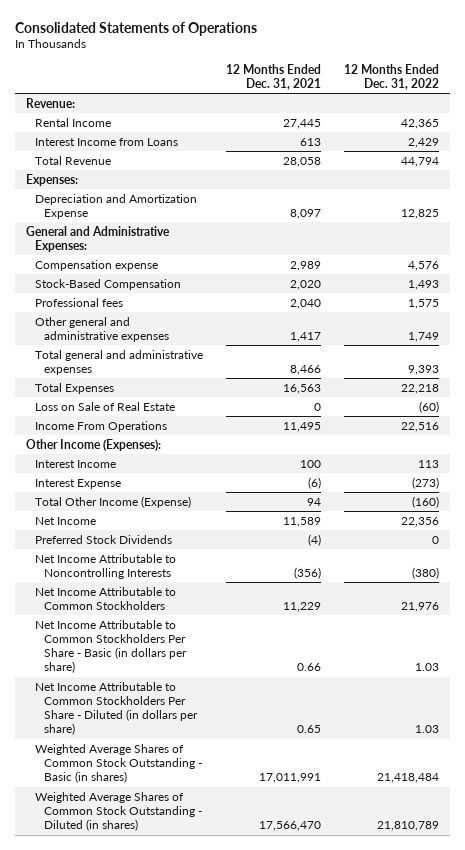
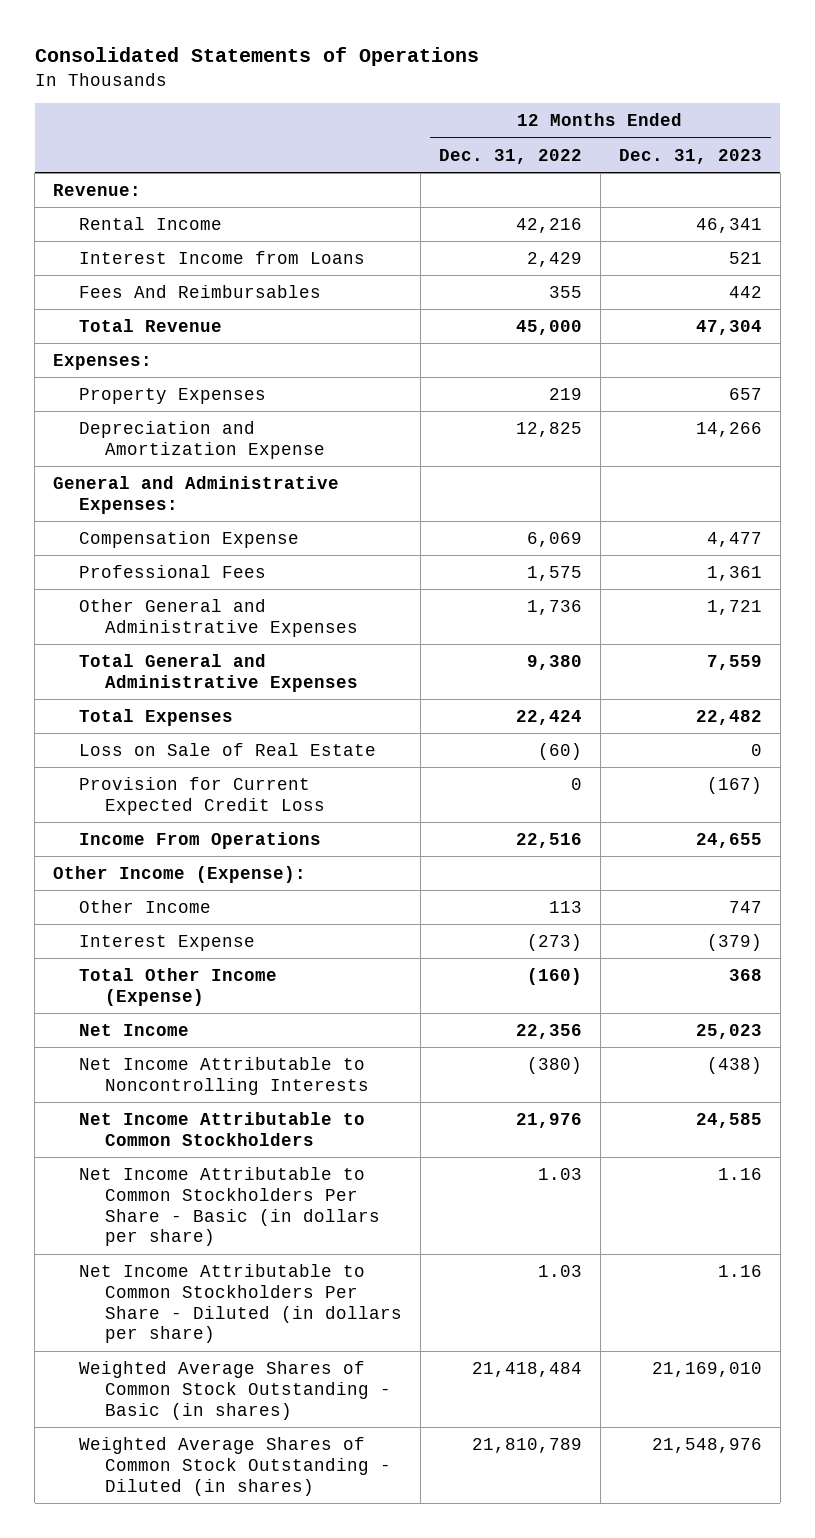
[225,63,321,90] 12 Months Ended Dec. 31, 2021 -> none
none -> [618,148,762,164] Dec. 31, 2023
[400,118,439,129] 42,365 -> [515,218,582,234] 42,216
none -> [78,285,321,299] Fees And Reimbursables
[400,156,439,167] 44,794 -> [515,320,582,336] 45,000
none -> [78,388,266,405] Property Expenses
[35,278,182,290] Stock-Based Compensation -> none
[35,259,159,271] Compensation expense -> [78,531,299,549] Compensation Expense
[407,260,439,271] 4,576 -> [526,532,582,548] 6,069
[35,297,124,307] Professional fees -> [78,565,266,579] Professional Fees
[35,316,169,342] Other general and administrative expenses -> [78,599,358,637] Other General and Administrative Expenses
[407,331,439,342] 1,749 -> [526,600,582,616] 1,736
[35,349,204,375] Total general and administrative expenses -> [78,654,358,692] Total General and Administrative Expenses
[407,364,439,375] 9,393 -> [526,655,582,671] 9,380
[400,383,439,394] 22,218 -> [515,710,582,726] 22,424
none -> [78,777,325,815] Provision for Current Expected Credit Loss
[26,438,162,451] Other Income (Expenses): -> [53,866,307,884] Other Income (Expense):
[35,459,117,468] Interest Income -> [78,900,211,914] Other Income
[35,534,173,544] Preferred Stock Dividends -> none

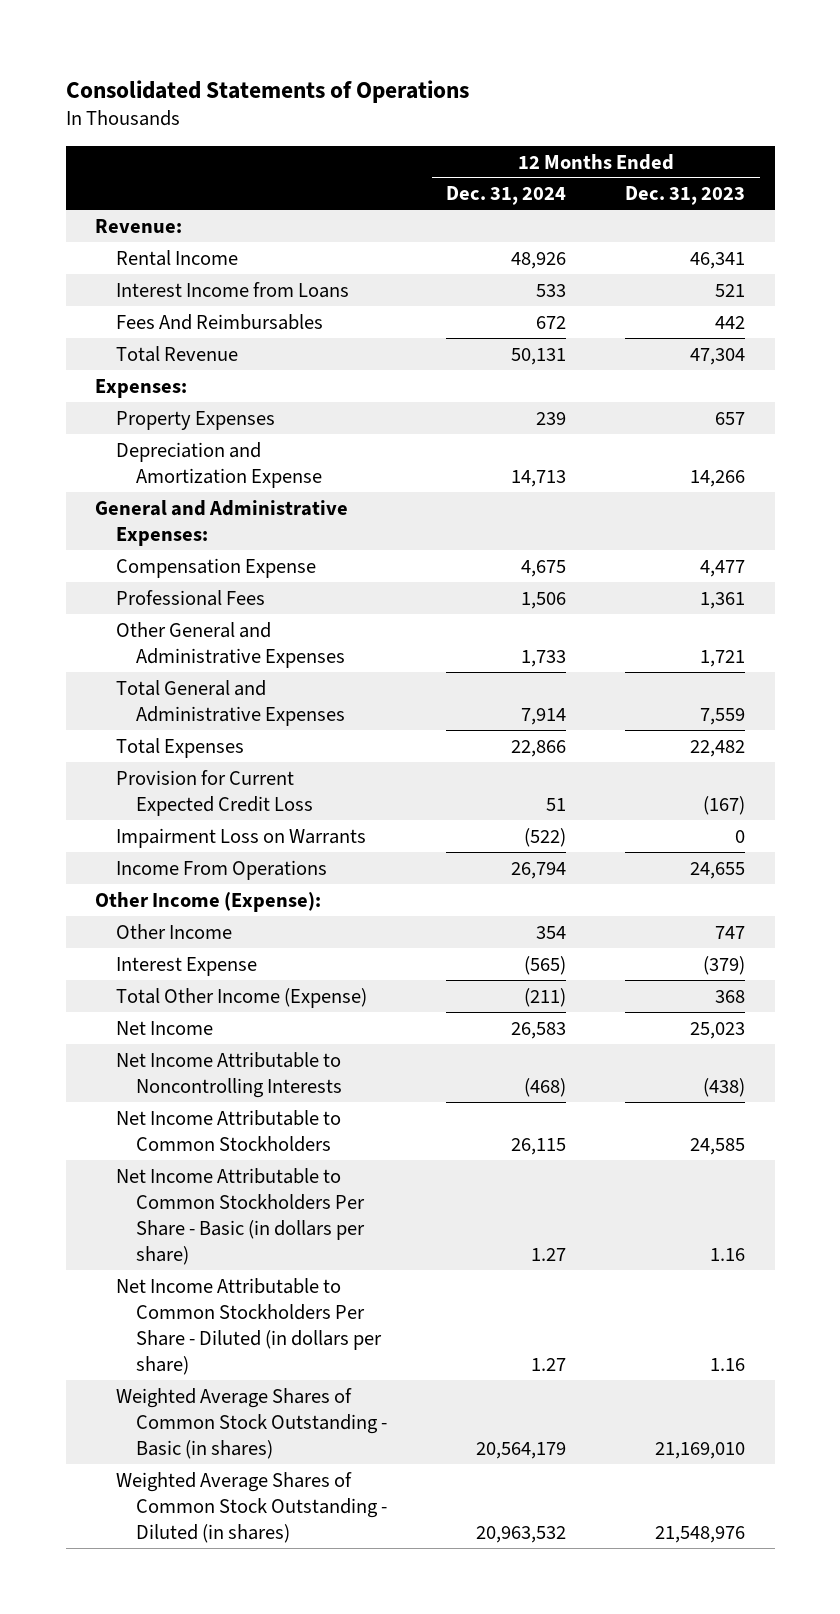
[438,148,582,164] Dec. 31, 2022 -> none
none -> [446,186,567,206] Dec. 31, 2024
[78,743,376,757] Loss on Sale of Real Estate -> none
none -> [115,827,366,848] Impairment Loss on Warrants

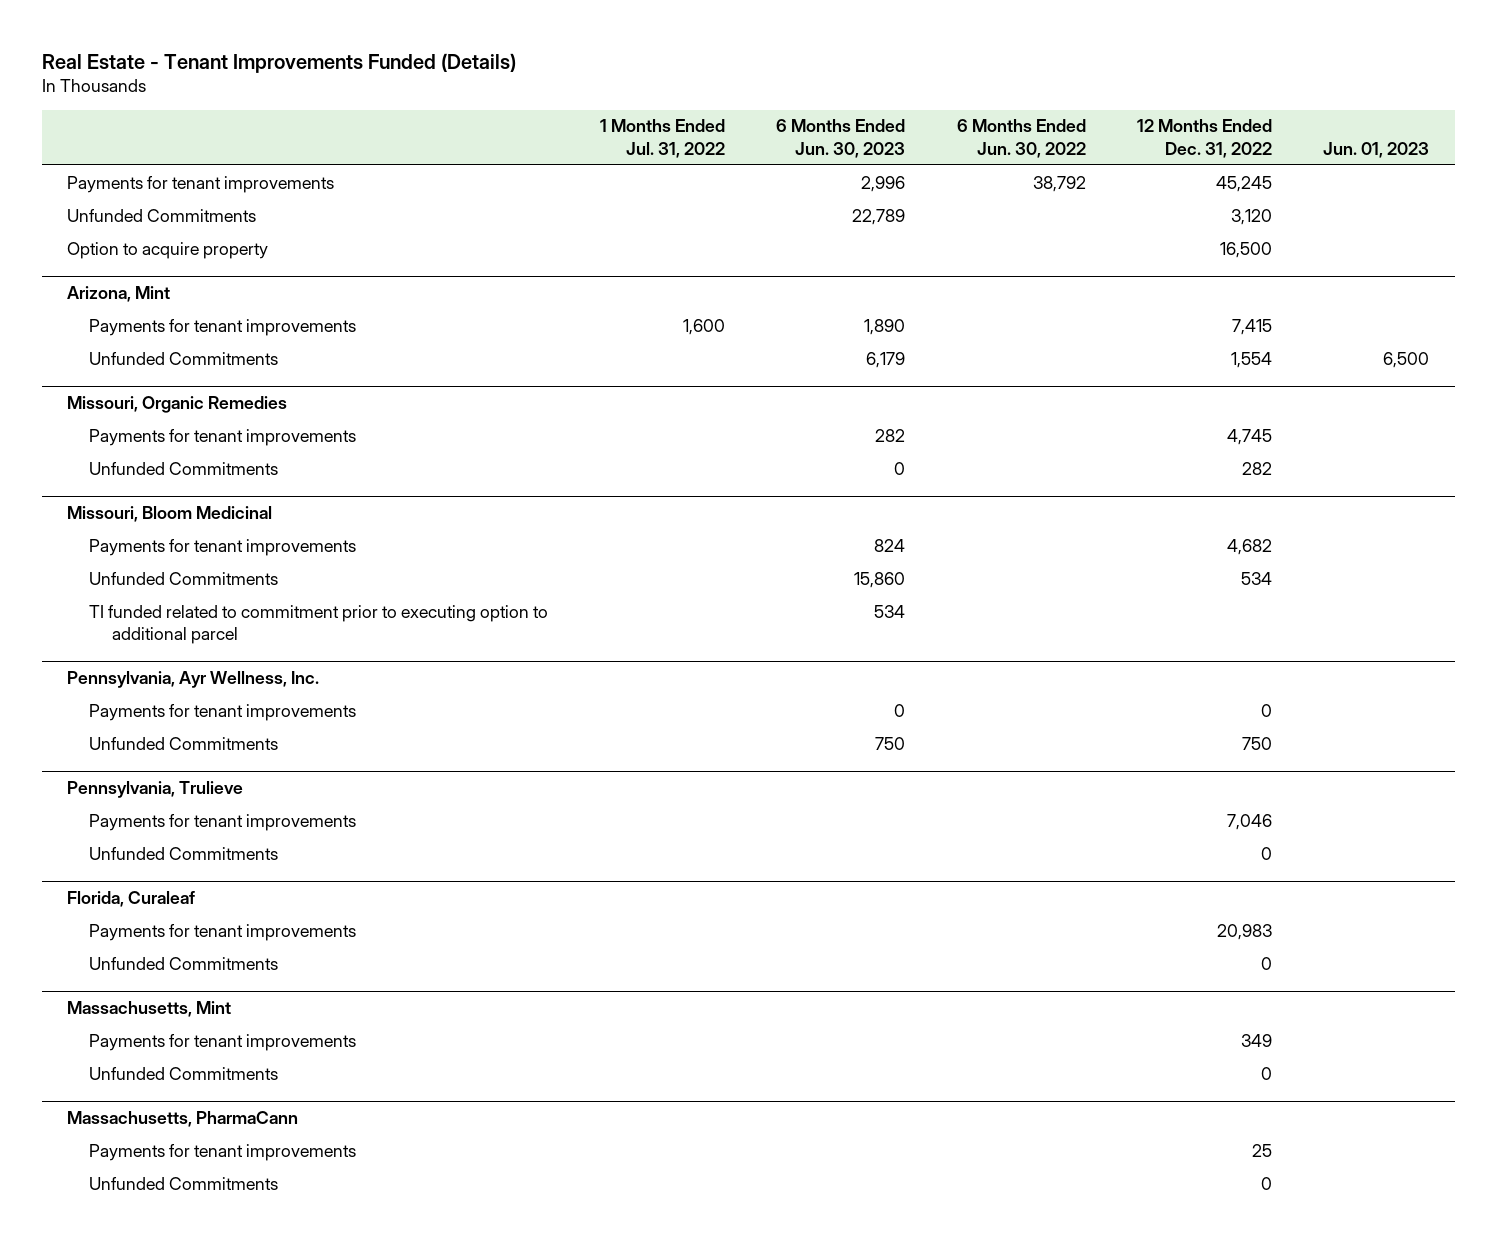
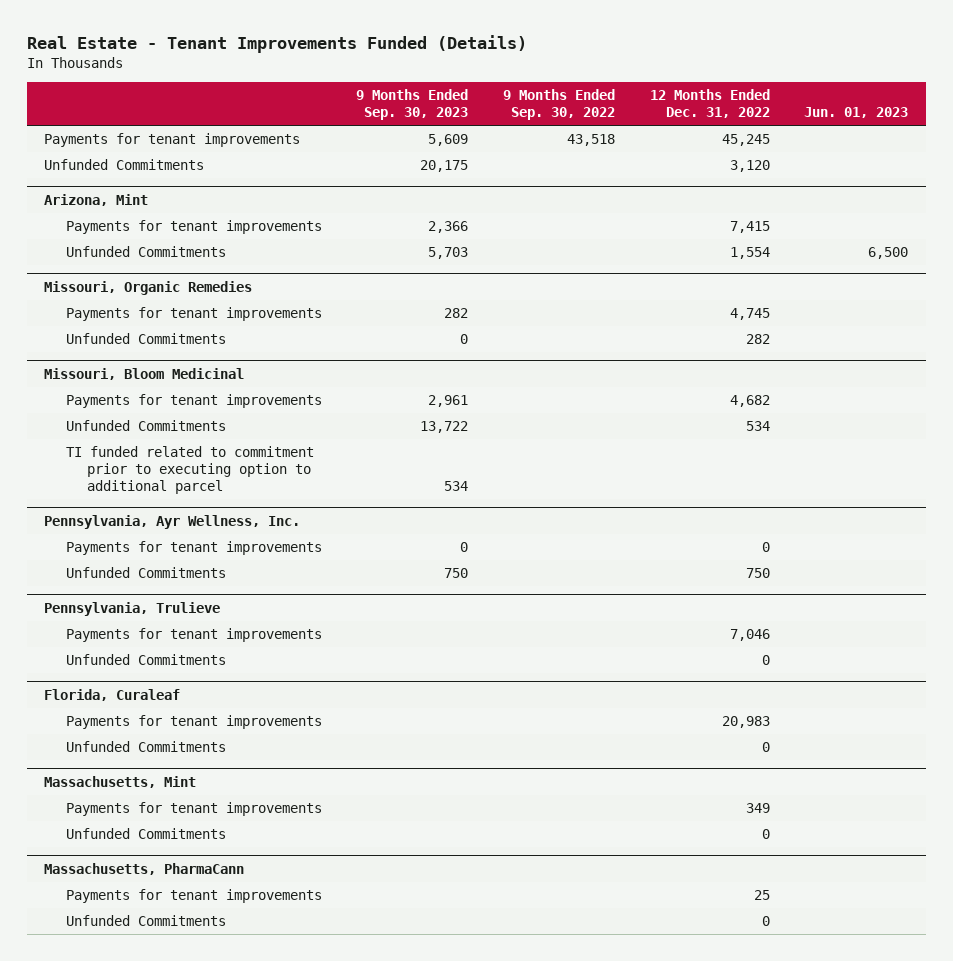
[599,119,725,158] 1 Months Ended Jul. 31, 2022 -> none
[776,119,906,158] 6 Months Ended Jun. 30, 2023 -> none
[956,119,1086,158] 6 Months Ended Jun. 30, 2022 -> none
none -> [356,89,469,121] 9 Months Ended Sep. 30, 2023
none -> [502,89,615,121] 9 Months Ended Sep. 30, 2022
[67,241,269,259] Option to acquire property -> none

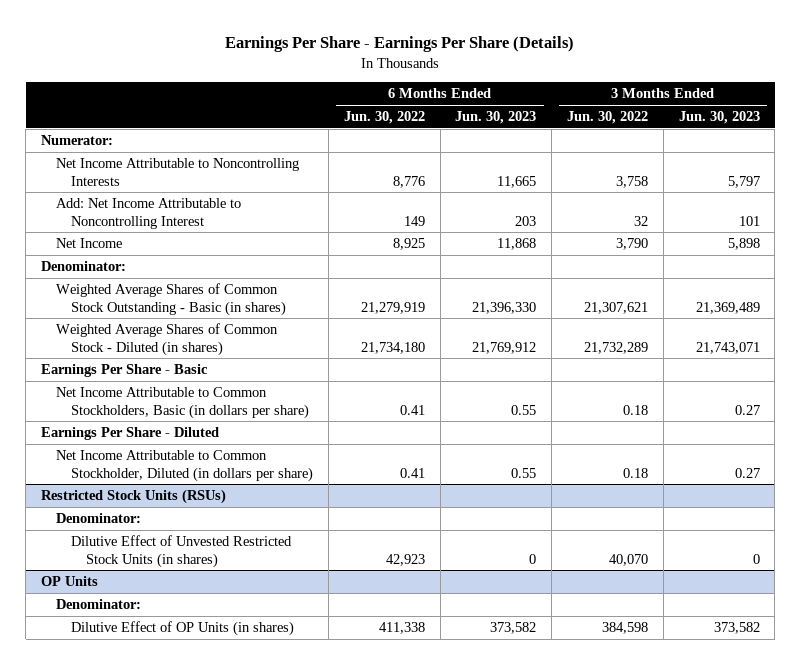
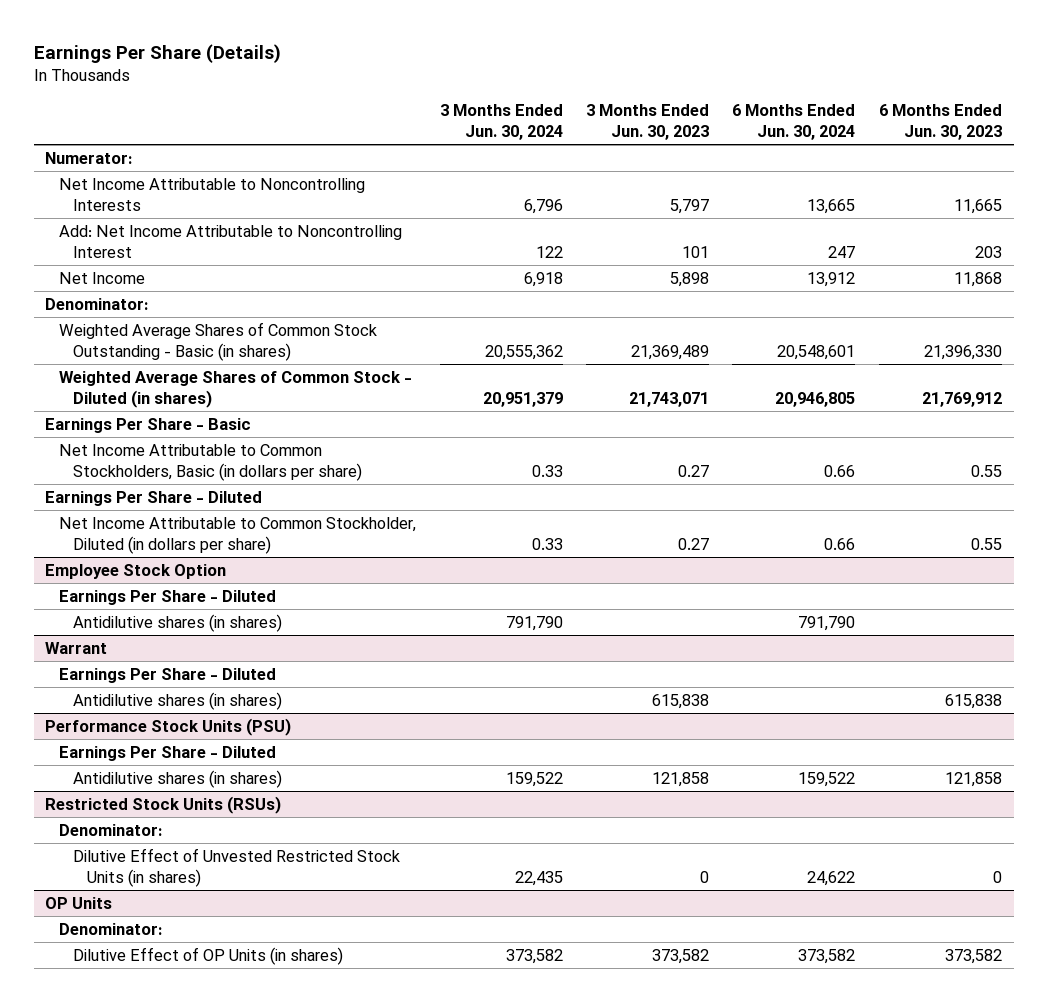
[225,36,575,53] Earnings Per Share - Earnings Per Share (Details) -> [33,43,281,63] Earnings Per Share (Details)
[343,111,425,125] Jun. 30, 2022 -> none
[566,111,648,125] Jun. 30, 2022 -> none
none -> [439,104,563,141] 3 Months Ended Jun. 30, 2024
none -> [732,104,856,141] 6 Months Ended Jun. 30, 2024
none -> [45,563,227,579] Employee Stock Option
none -> [59,589,277,605] Earnings Per Share - Diluted
none -> [73,613,283,632] Antidilutive shares (in shares)
none -> [45,641,108,654] Warrant
none -> [59,667,277,683] Earnings Per Share - Diluted
none -> [73,691,283,710] Antidilutive shares (in shares)
none -> [45,717,292,736] Performance Stock Units (PSU)
none -> [59,745,277,761] Earnings Per Share - Diluted
none -> [73,769,283,788] Antidilutive shares (in shares)

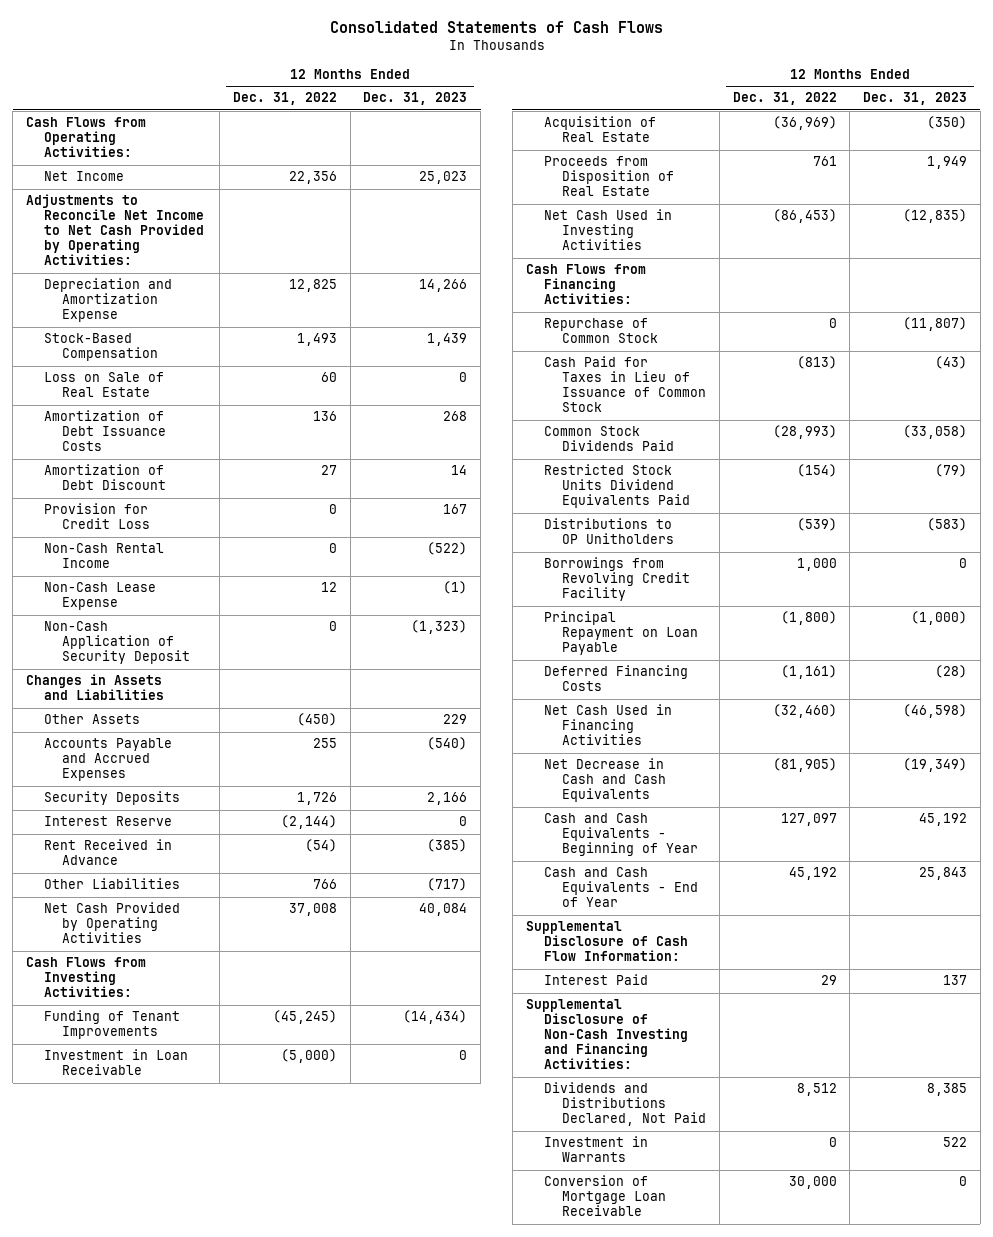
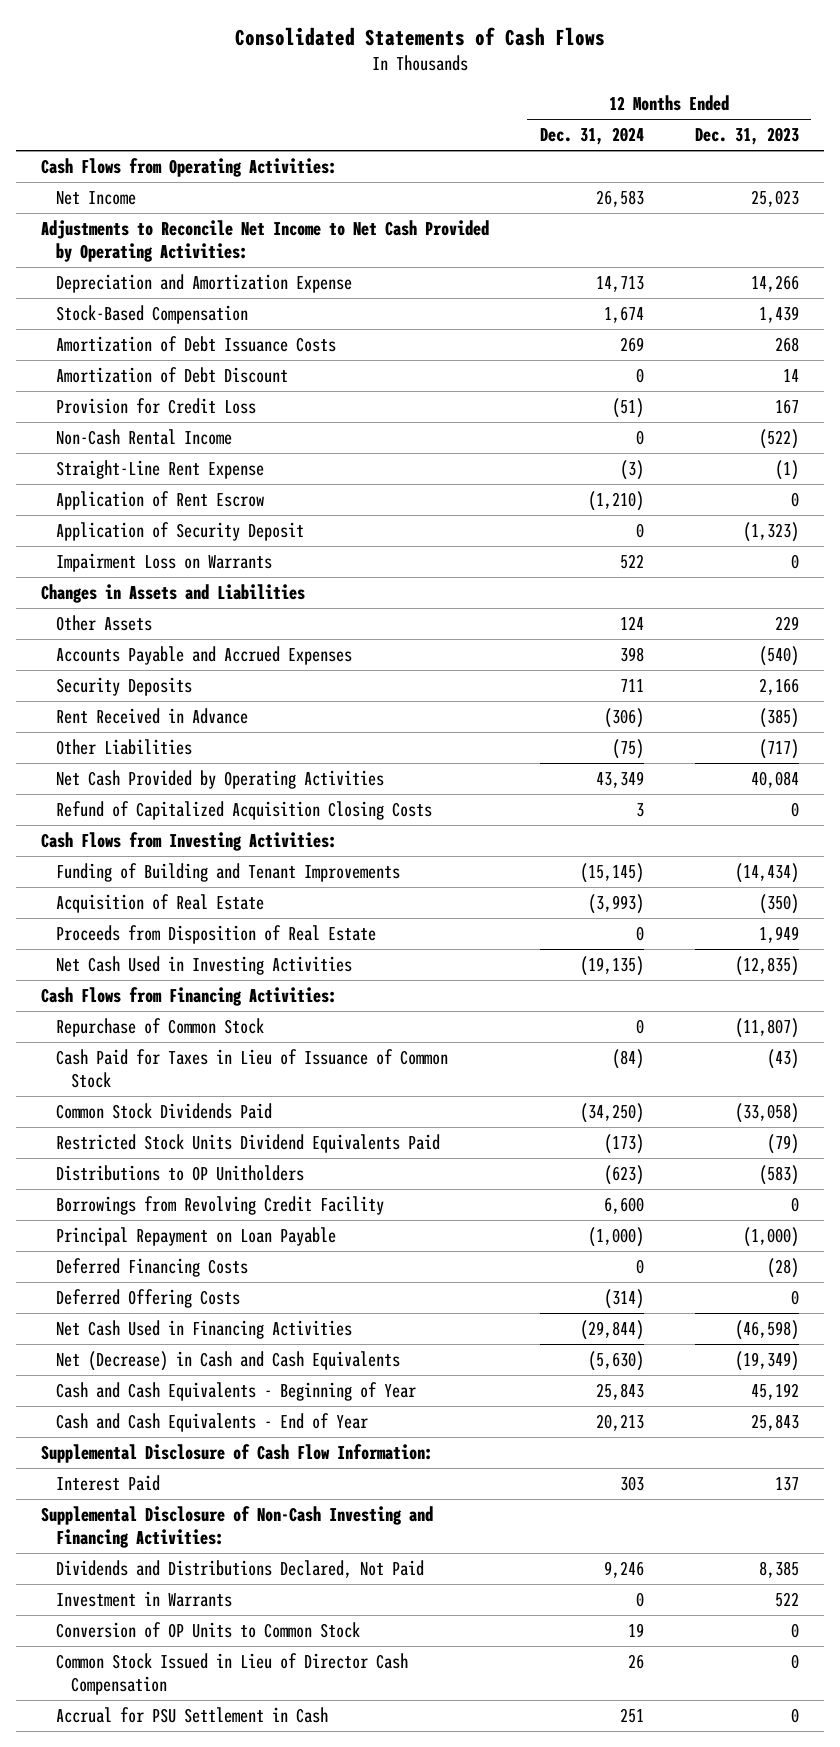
[232,92,337,106] Dec. 31, 2022 -> none
none -> [539,127,644,146] Dec. 31, 2024
[44,372,165,398] Loss on Sale of Real Estate -> none
[44,582,157,611] Non-Cash Lease Expense -> [56,460,265,480] Straight-Line Rent Expense
none -> [56,491,265,511] Application of Rent Escrow
[44,621,191,665] Non-Cash Application of Security Deposit -> [56,522,305,542] Application of Security Deposit
none -> [56,553,273,573] Impairment Loss on Warrants
[44,816,173,827] Interest Reserve -> none
none -> [56,801,433,821] Refund of Capitalized Acquisition Closing Costs
[44,1049,189,1076] Investment in Loan Receivable -> none
[44,1010,181,1040] Funding of Tenant Improvements -> [56,863,401,883] Funding of Building and Tenant Improvements
none -> [56,1289,241,1309] Deferred Offering Costs
[543,758,667,803] Net Decrease in Cash and Cash Equivalents -> [56,1351,401,1372] Net (Decrease) in Cash and Cash Equivalents
[543,1175,667,1217] Conversion of Mortgage Loan Receivable -> none
none -> [56,1622,361,1639] Conversion of OP Units to Common Stock
none -> [56,1653,409,1695] Common Stock Issued in Lieu of Director Cash Compensation
none -> [56,1707,329,1724] Accrual for PSU Settlement in Cash

